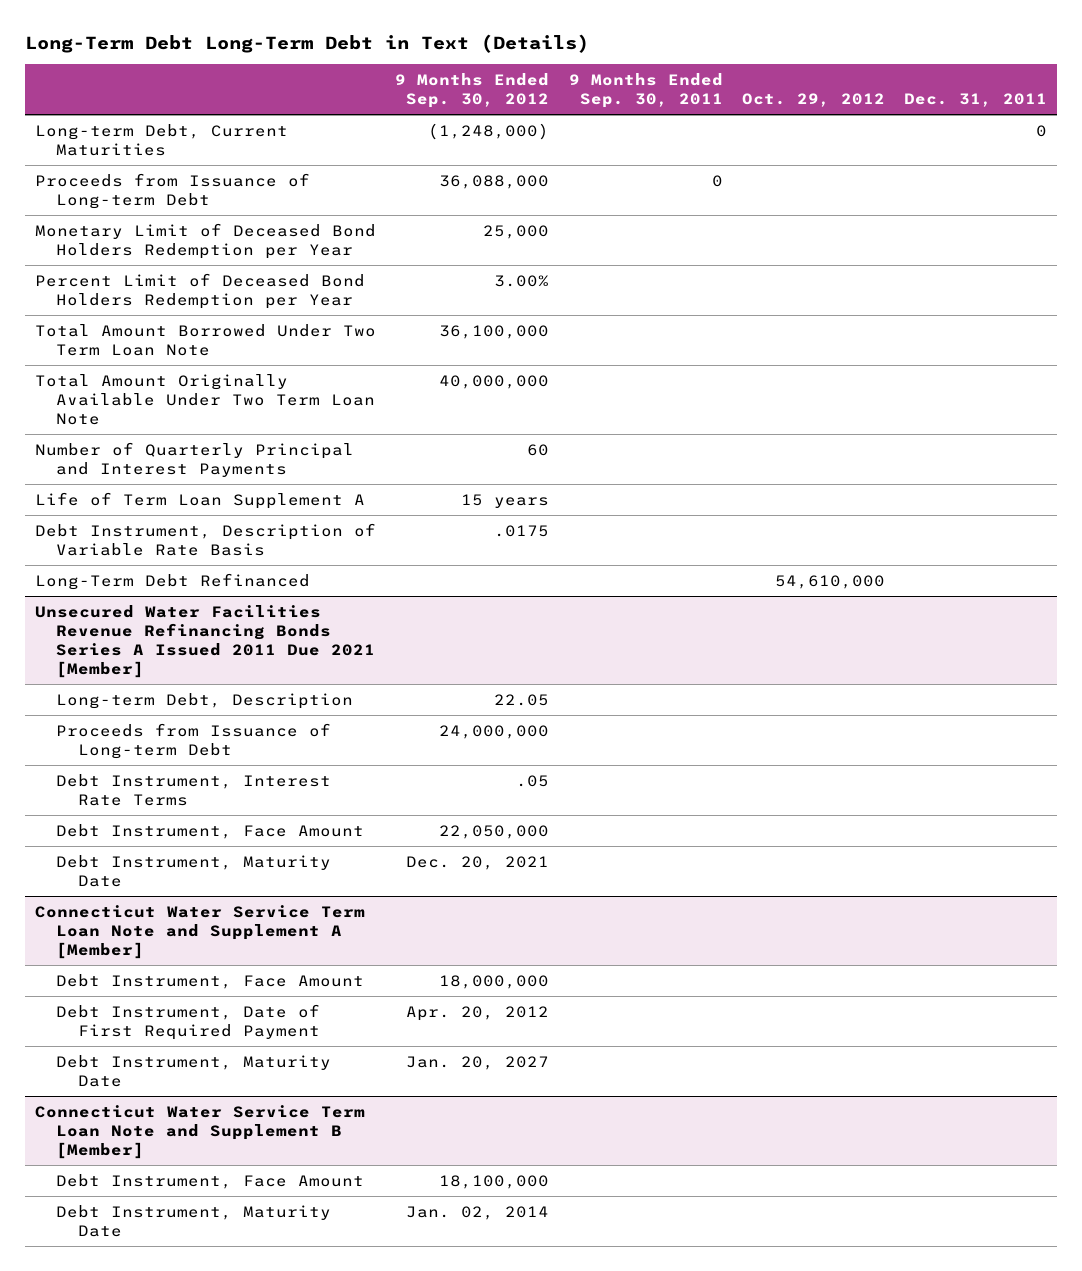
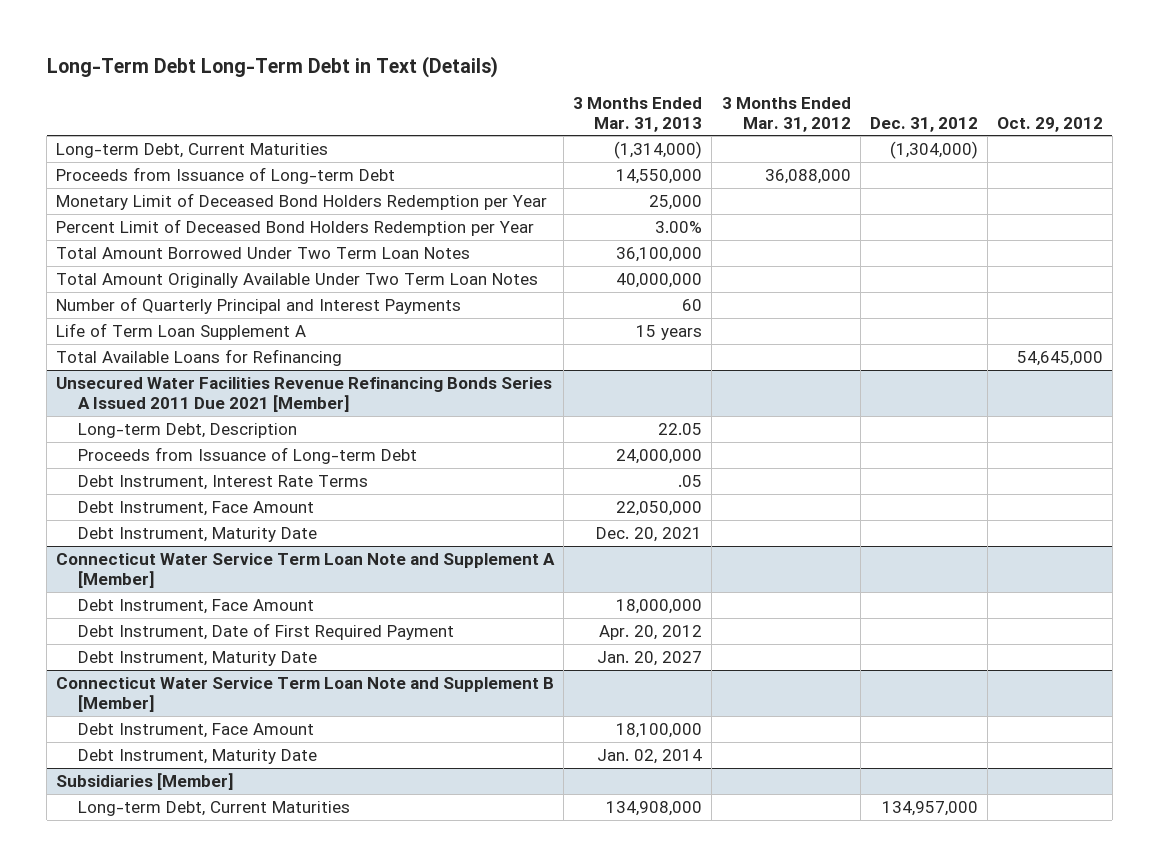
[395,72,550,108] 9 Months Ended Sep. 30, 2012 -> none
[568,72,723,108] 9 Months Ended Sep. 30, 2011 -> none
[904,92,1048,107] Dec. 31, 2011 -> none
none -> [573,96,703,132] 3 Months Ended Mar. 31, 2013
none -> [721,96,851,132] 3 Months Ended Mar. 31, 2012
none -> [869,116,978,132] Dec. 31, 2012
[35,323,377,356] Total Amount Borrowed Under Two Term Loan Note -> [56,246,471,259] Total Amount Borrowed Under Two Term Loan Notes
[35,373,376,425] Total Amount Originally Available Under Two Term Loan Note -> [56,272,539,288] Total Amount Originally Available Under Two Term Loan Notes
[35,522,377,556] Debt Instrument, Description of Variable Rate Basis -> none
[35,572,311,590] Long-Term Debt Refinanced -> none
none -> [56,348,343,366] Total Available Loans for Refinancing
none -> [56,772,235,790] Subsidiaries [Member]
none -> [77,800,350,816] Long-term Debt, Current Maturities

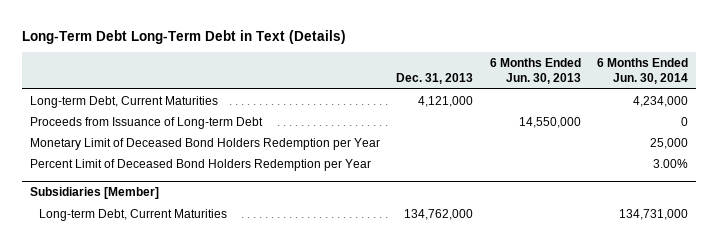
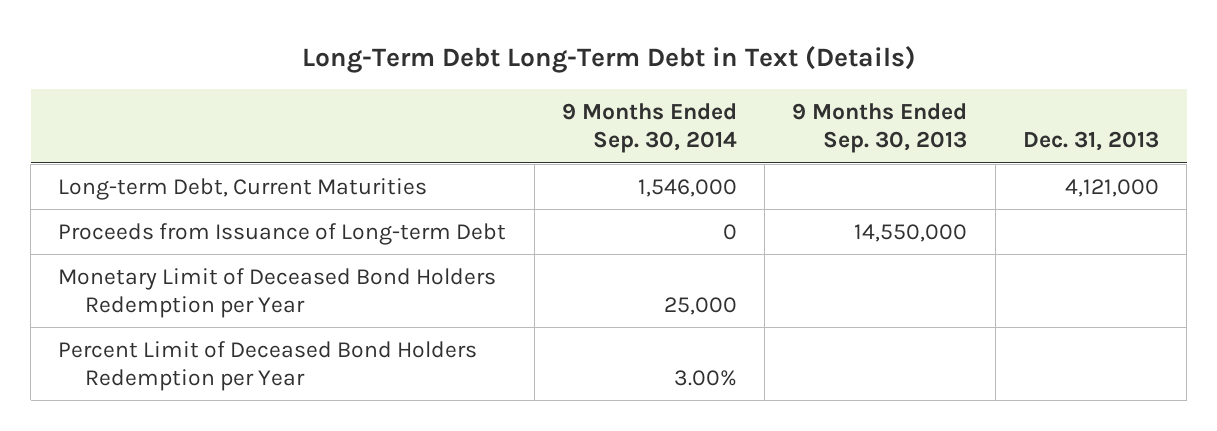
[489,58,581,85] 6 Months Ended Jun. 30, 2013 -> none
[596,58,688,85] 6 Months Ended Jun. 30, 2014 -> none
none -> [561,102,737,154] 9 Months Ended Sep. 30, 2014
none -> [792,102,968,154] 9 Months Ended Sep. 30, 2013
[30,187,160,200] Subsidiaries [Member] -> none
[39,208,228,221] Long-term Debt, Current Maturities -> none

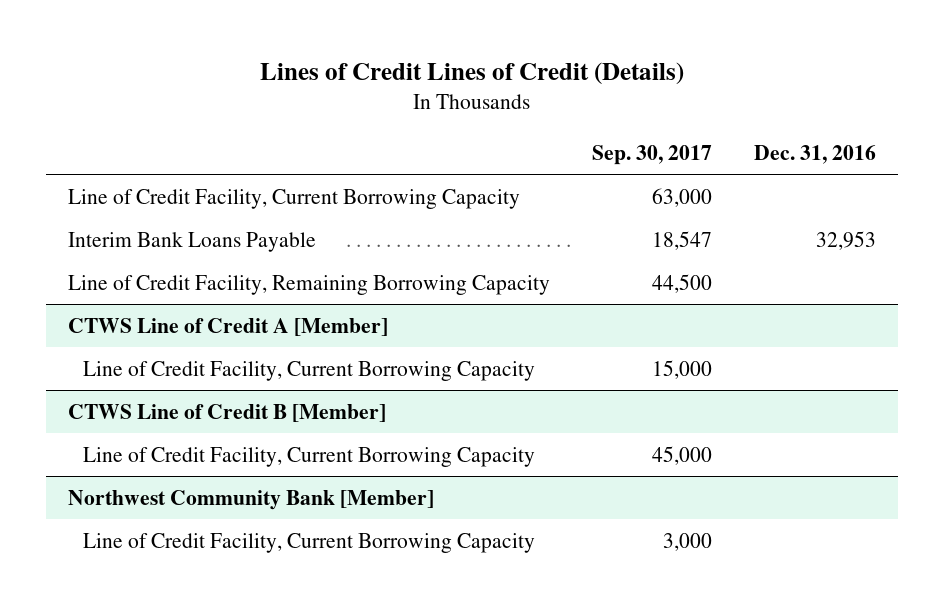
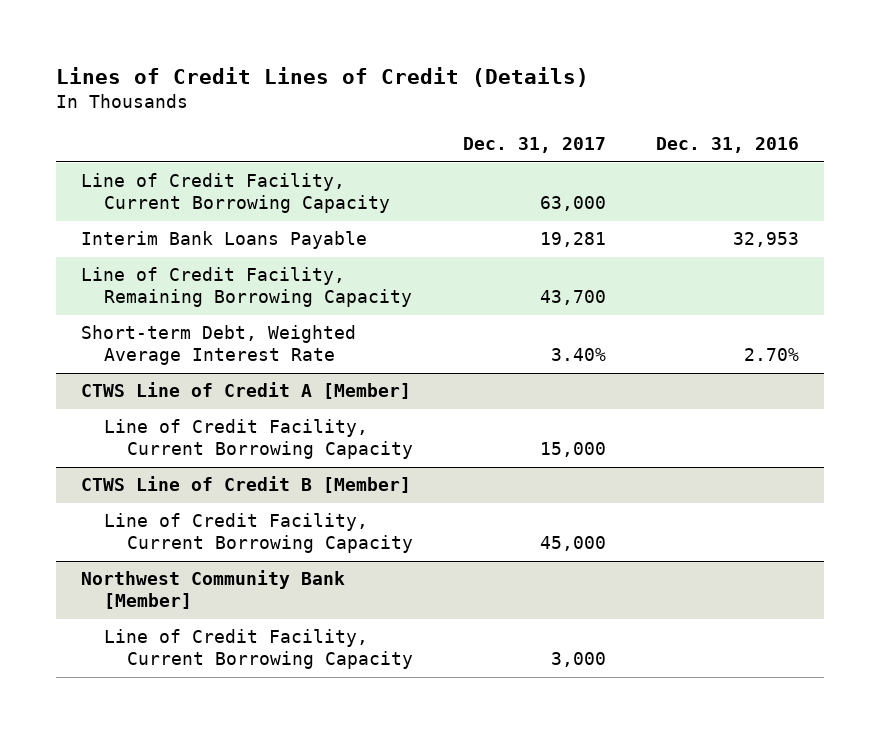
[592,144,713,165] Sep. 30, 2017 -> none
none -> [463,137,607,154] Dec. 31, 2017
none -> [81,325,357,366] Short-term Debt, Weighted Average Interest Rate

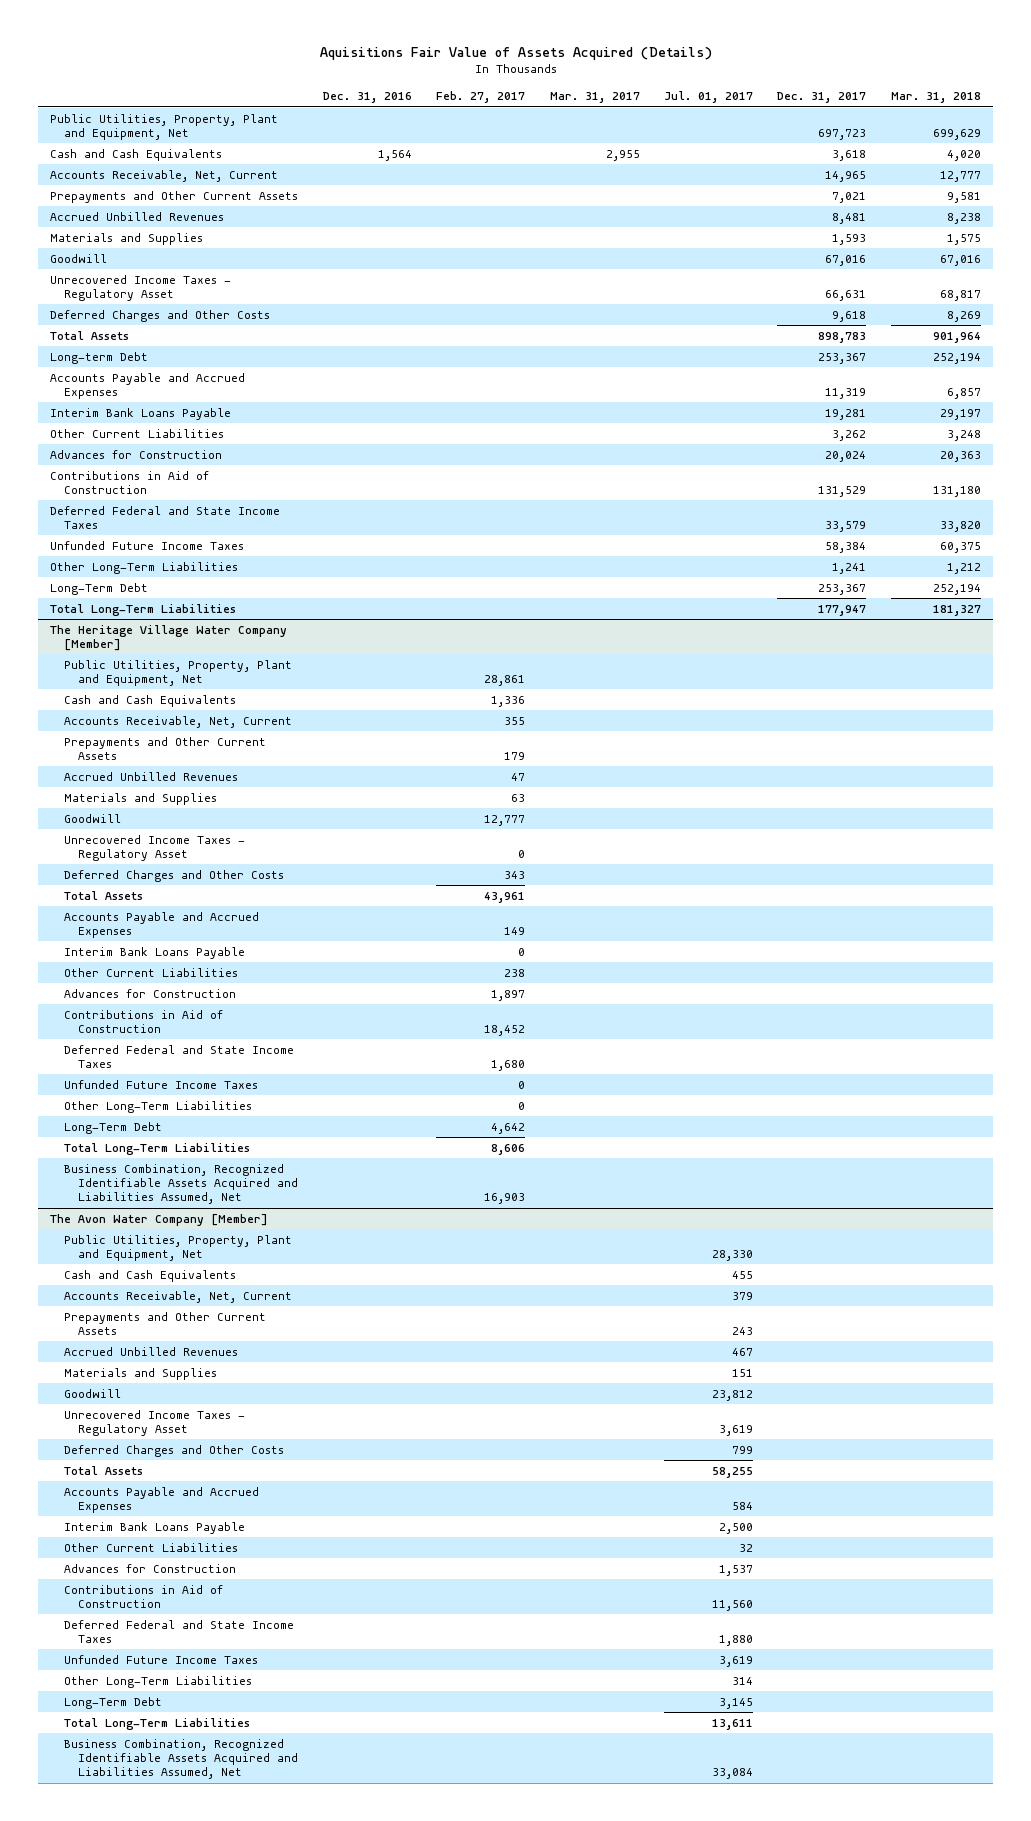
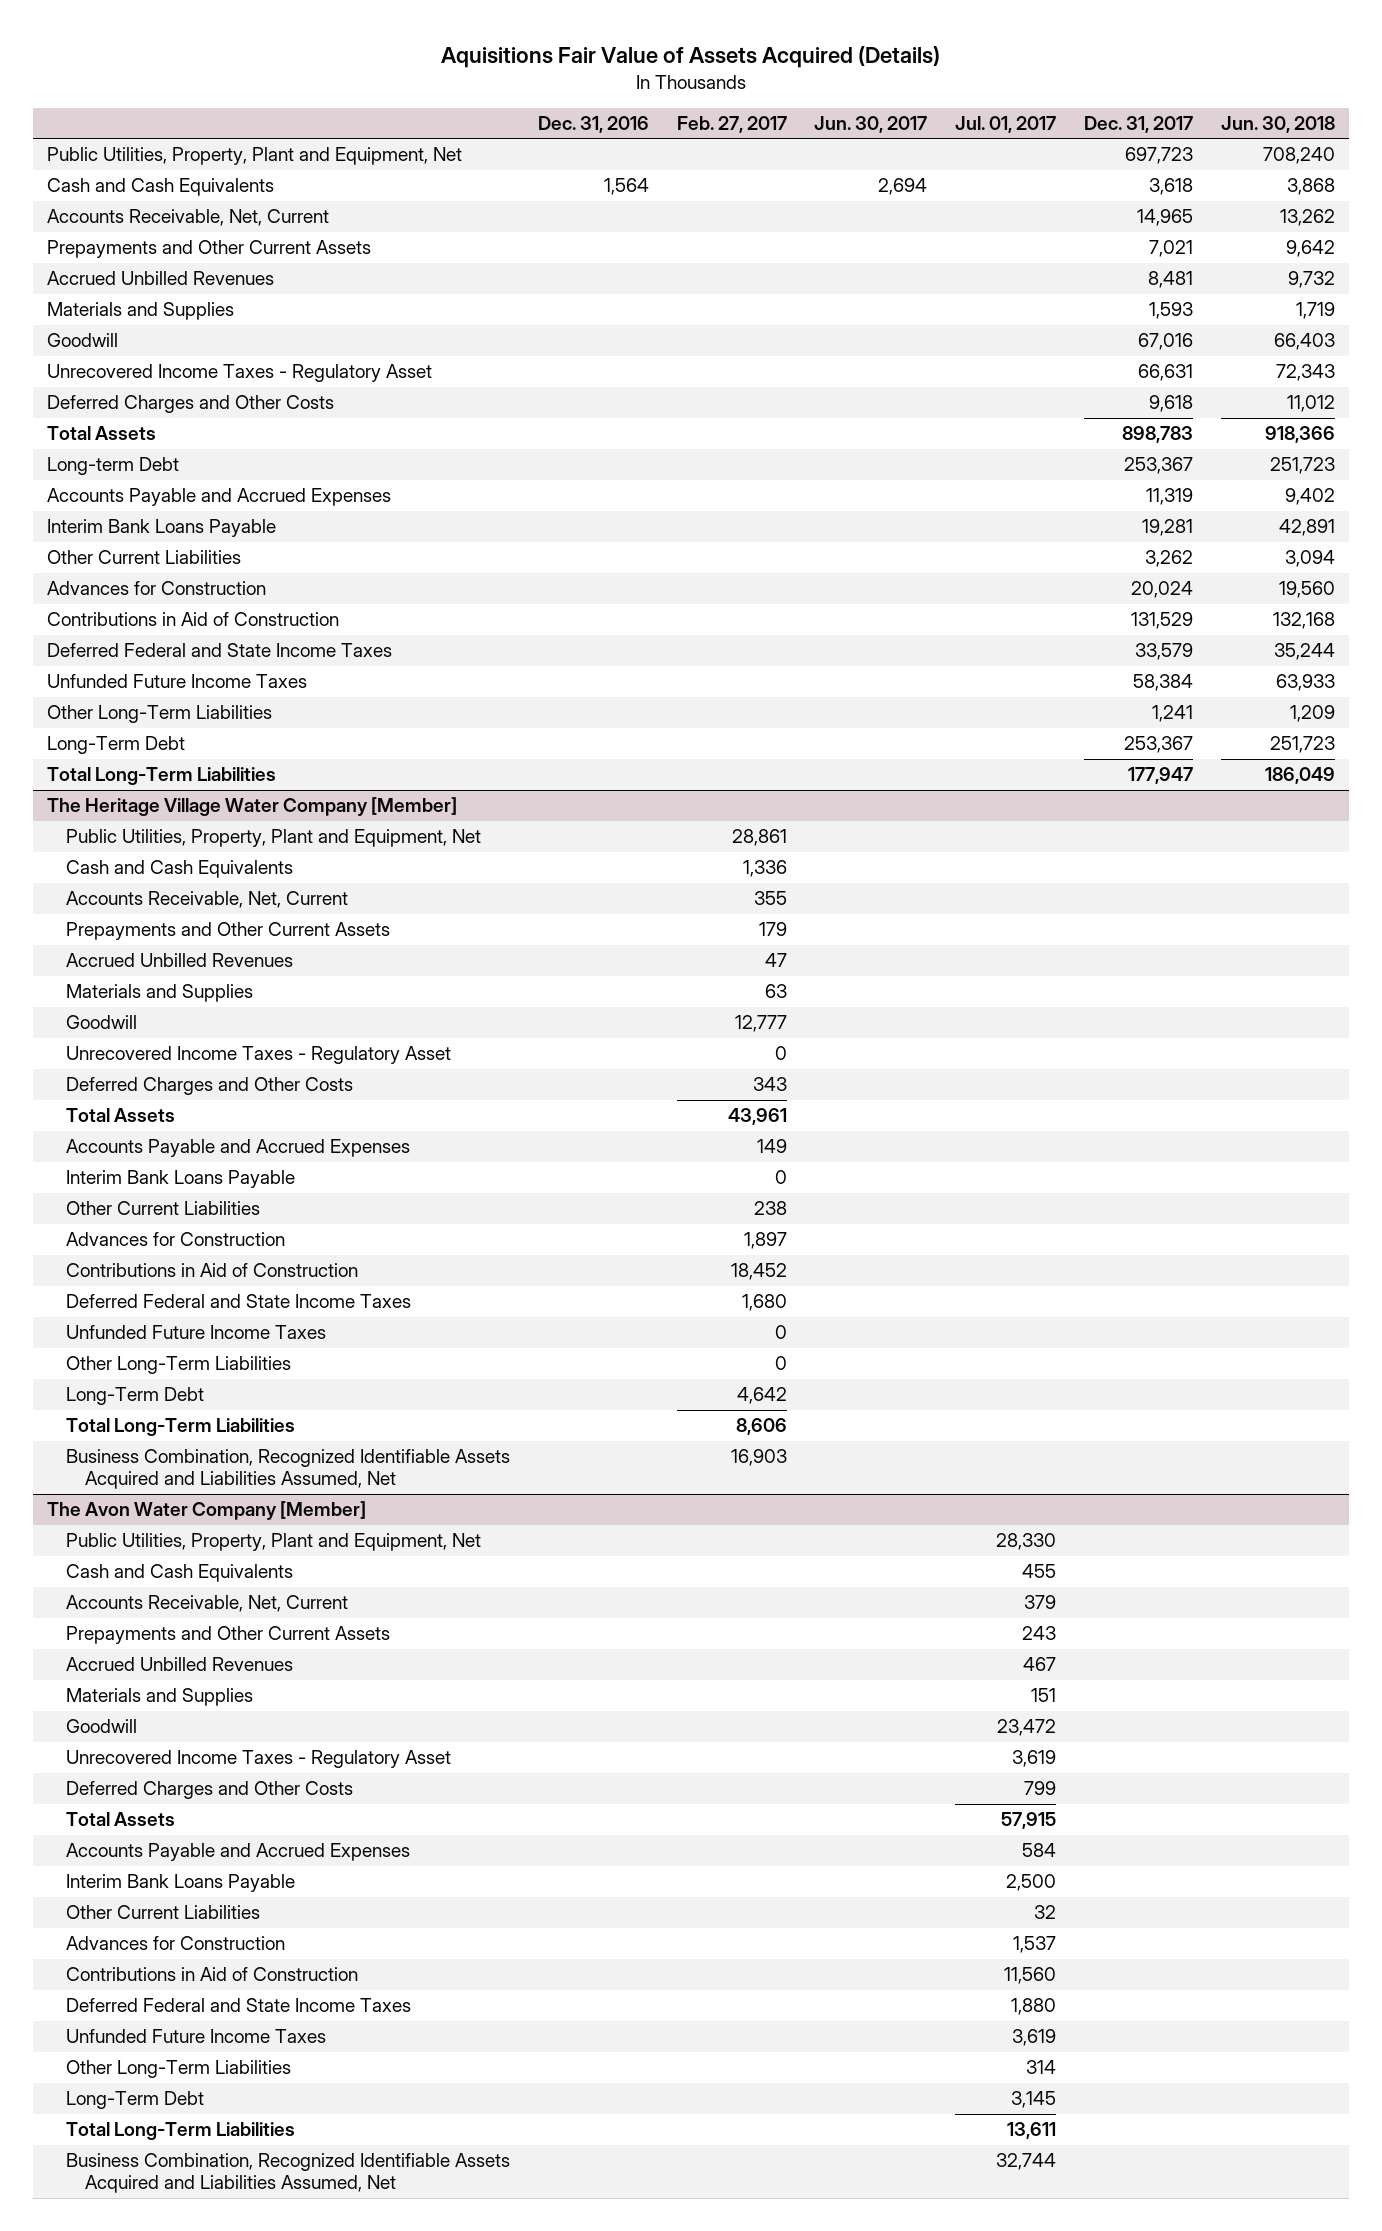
[549,92,640,104] Mar. 31, 2017 -> none
[890,92,981,104] Mar. 31, 2018 -> none
none -> [814,116,928,134] Jun. 30, 2017
none -> [1220,116,1335,134] Jun. 30, 2018
[711,1389,753,1401] 23,812 -> [997,1719,1057,1737] 23,472
[711,1466,753,1478] 58,255 -> [1001,1812,1057,1830] 57,915
[711,1768,753,1780] 33,084 -> [996,2153,1057,2171] 32,744

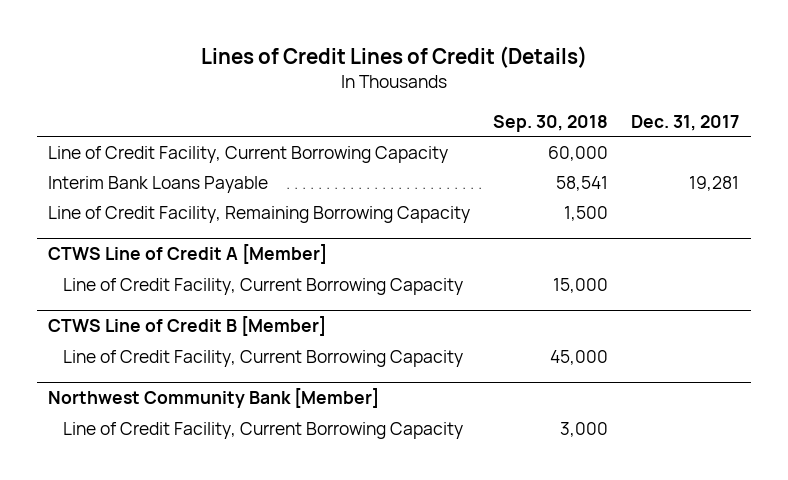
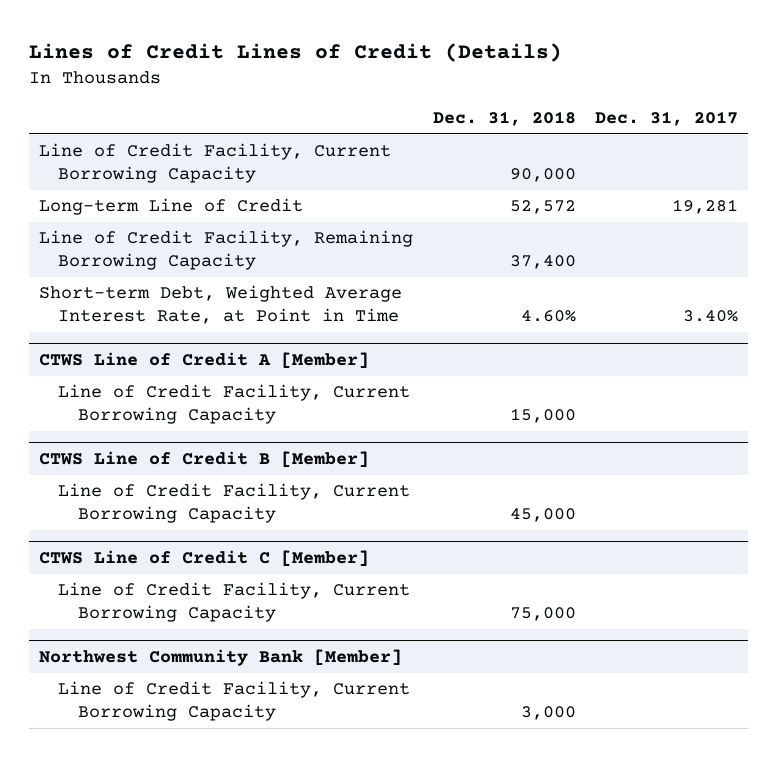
[493,114,609,132] Sep. 30, 2018 -> none
none -> [432,110,576,126] Dec. 31, 2018
[48,175,269,193] Interim Bank Loans Payable -> [38,198,303,216] Long-term Line of Credit
none -> [38,285,402,325] Short-term Debt, Weighted Average Interest Rate, at Point in Time
none -> [38,549,369,567] CTWS Line of Credit C [Member]
none -> [58,582,411,623] Line of Credit Facility, Current Borrowing Capacity

